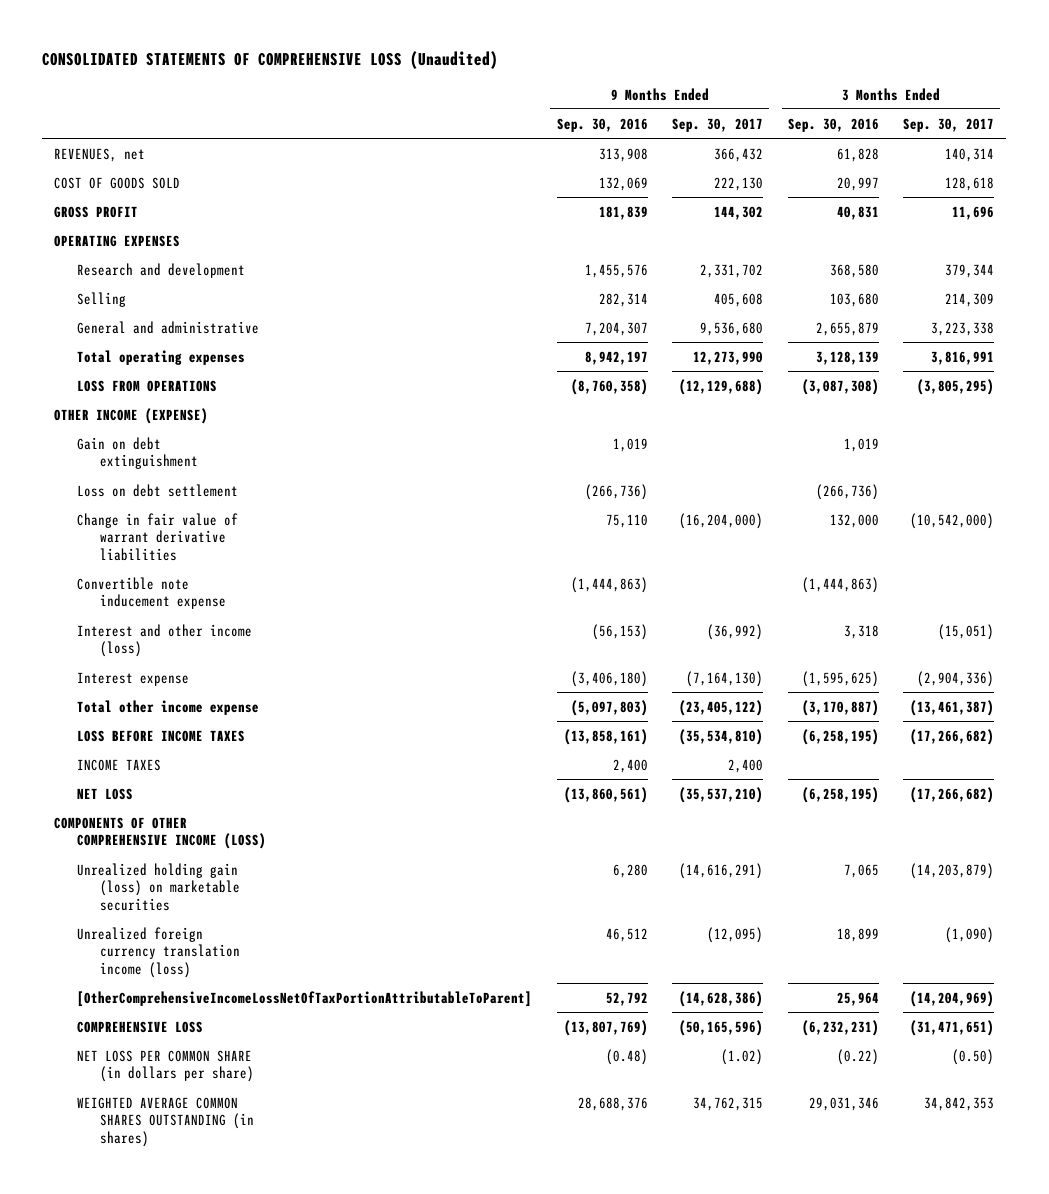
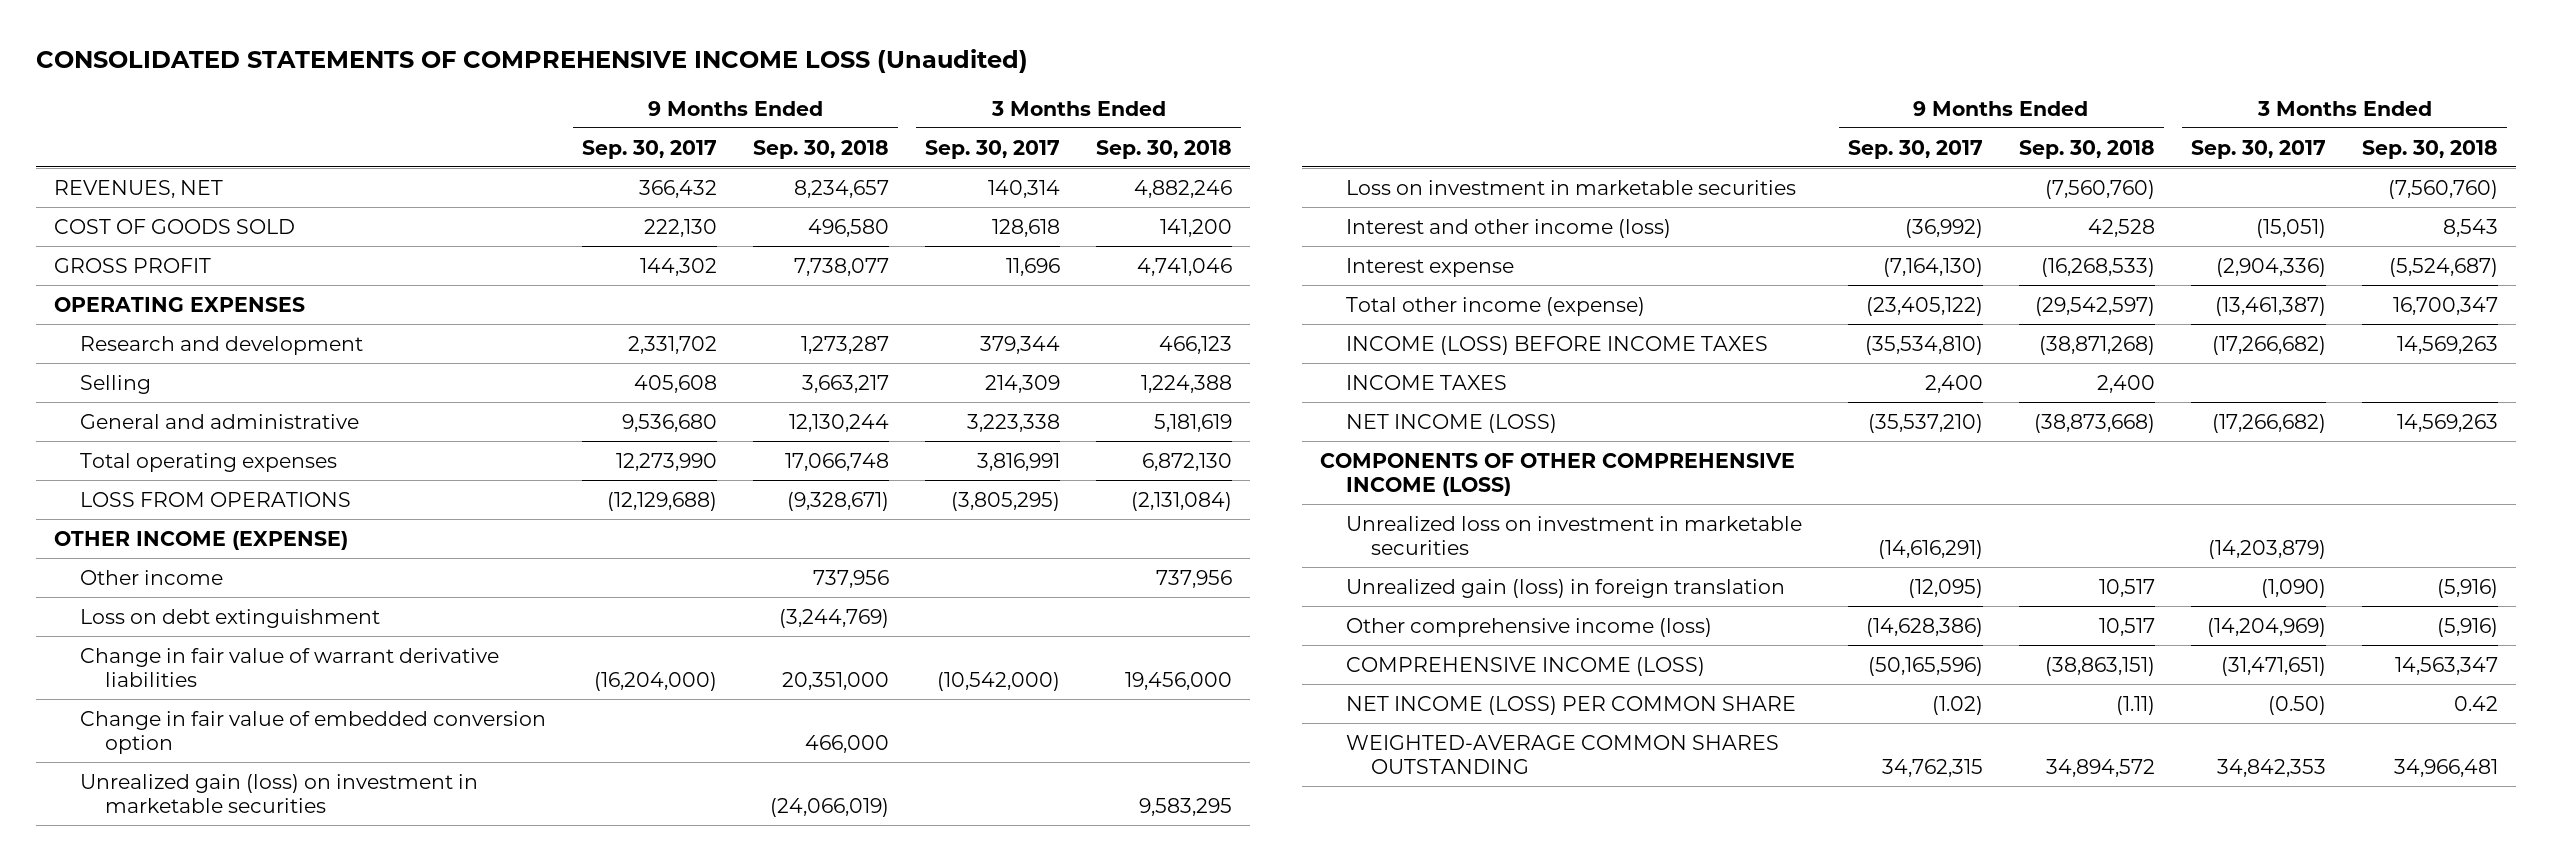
[42,51,499,70] CONSOLIDATED STATEMENTS OF COMPREHENSIVE LOSS (Unaudited) -> [36,49,1029,74] CONSOLIDATED STATEMENTS OF COMPREHENSIVE INCOME LOSS (Unaudited)
[556,117,648,132] Sep. 30, 2016 -> none
[787,117,879,132] Sep. 30, 2016 -> none
none -> [753,139,890,159] Sep. 30, 2018
none -> [1096,139,1233,159] Sep. 30, 2018
[54,147,146,162] REVENUES, net -> [54,179,224,198] REVENUES, NET
[77,483,239,497] Loss on debt settlement -> none
none -> [79,569,223,585] Other income
[77,436,198,470] Gain on debt extinguishment -> [79,608,380,628] Loss on debt extinguishment
[77,576,226,610] Convertible note inducement expense -> none
none -> [79,710,546,755] Change in fair value of embedded conversion option
none -> [79,773,478,814] Unrealized gain (loss) on investment in marketable securities
none -> [1345,179,1796,195] Loss on investment in marketable securities
[77,699,260,715] Total other income expense -> [1345,296,1645,316] Total other income (expense)
[77,729,246,742] LOSS BEFORE INCOME TAXES -> [1345,335,1768,355] INCOME (LOSS) BEFORE INCOME TAXES
[77,787,134,800] NET LOSS -> [1345,413,1557,433] NET INCOME (LOSS)
[77,862,240,911] Unrealized holding gain (loss) on marketable securities -> [1345,515,1802,556] Unrealized loss on investment in marketable securities
[77,926,240,978] Unrealized foreign currency translation income (loss) -> [1345,578,1785,598] Unrealized gain (loss) in foreign translation
[77,990,533,1007] [OtherComprehensiveIncomeLossNetOfTaxPortionAttributableToParent] -> [1345,617,1712,637] Other comprehensive income (loss)
[77,1020,204,1033] COMPREHENSIVE LOSS -> [1345,656,1705,676] COMPREHENSIVE INCOME (LOSS)
[77,1049,254,1083] NET LOSS PER COMMON SHARE (in dollars per share) -> [1345,695,1796,715] NET INCOME (LOSS) PER COMMON SHARE
[77,1096,254,1147] WEIGHTED AVERAGE COMMON SHARES OUTSTANDING (in shares) -> [1345,734,1779,775] WEIGHTED-AVERAGE COMMON SHARES OUTSTANDING

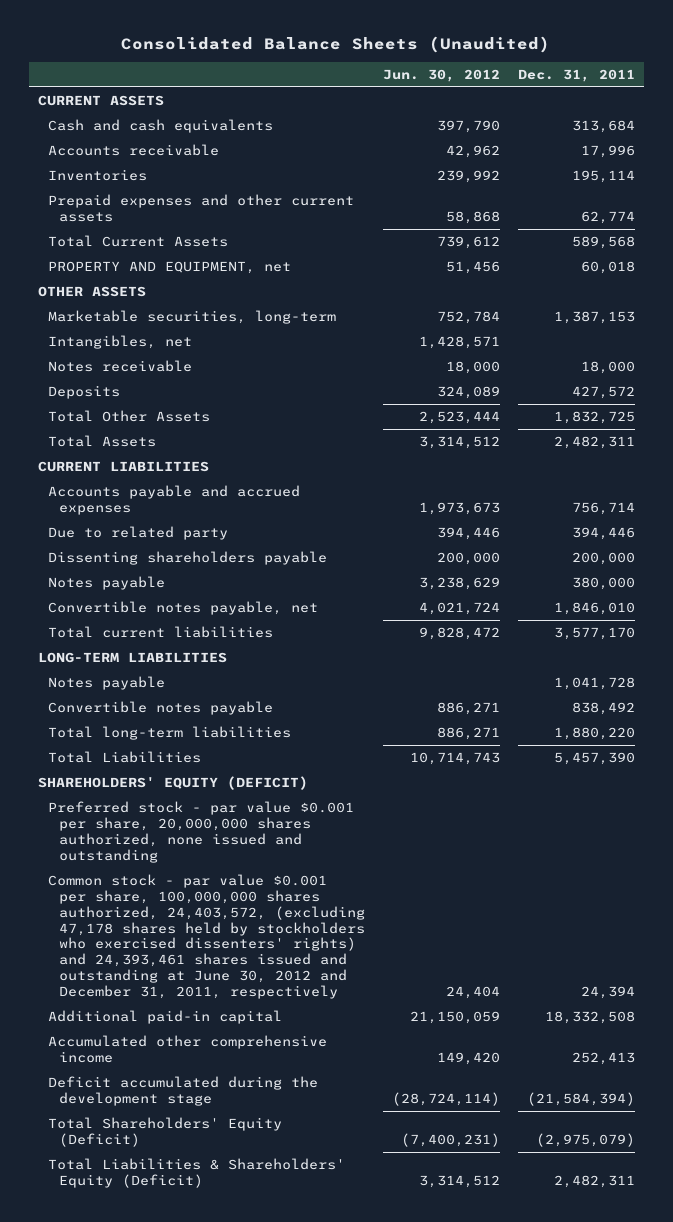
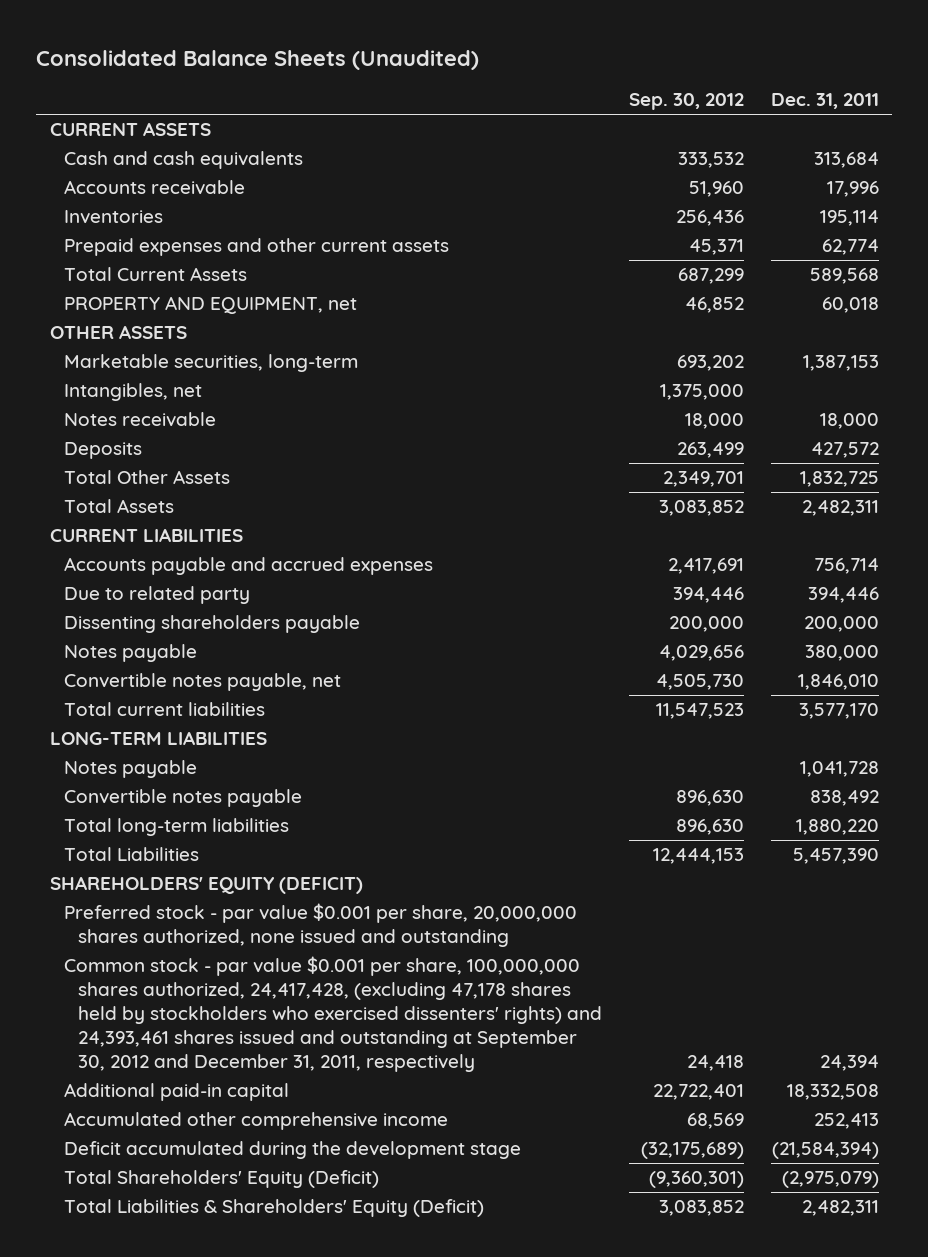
[383,68,501,82] Jun. 30, 2012 -> none
none -> [629,93,745,111] Sep. 30, 2012
[48,874,366,999] Common stock - par value $0.001 per share, 100,000,000 shares authorized, 24,403,572, (excluding 47,178 shares held by stockholders who exercised dissenters' rights) and 24,393,461 shares issued and outstanding at June 30, 2012 and December 31, 2011, respectively -> [63,956,603,1072] Common stock - par value $0.001 per share, 100,000,000 shares authorized, 24,417,428, (excluding 47,178 shares held by stockholders who exercised dissenters' rights) and 24,393,461 shares issued and outstanding at September 30, 2012 and December 31, 2011, respectively

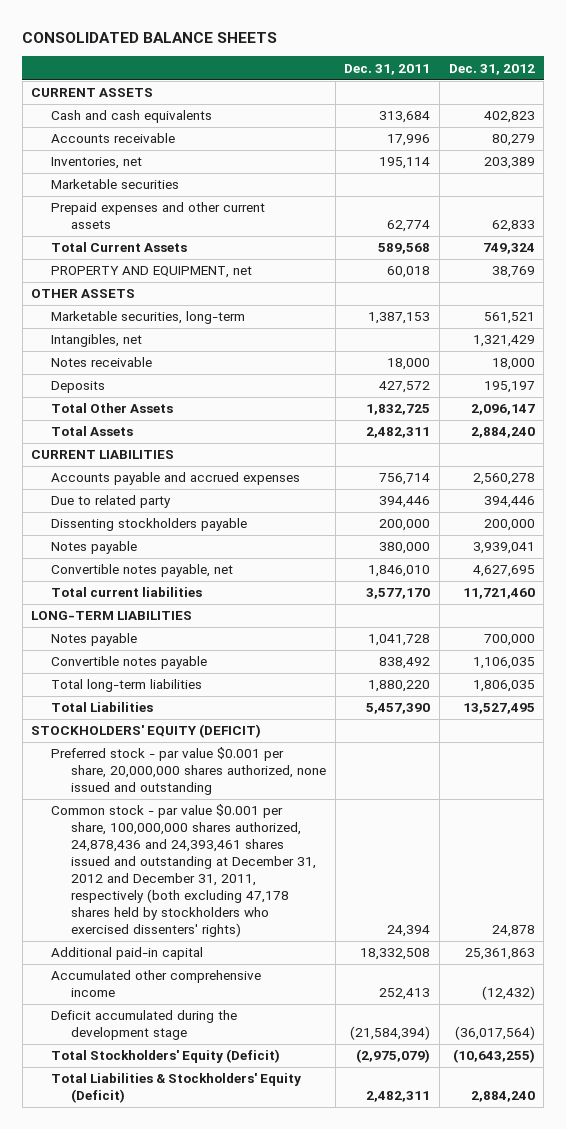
[36,50,480,71] Consolidated Balance Sheets (Unaudited) -> [22,31,278,43] CONSOLIDATED BALANCE SHEETS
[629,93,745,111] Sep. 30, 2012 -> none
none -> [448,63,535,75] Dec. 31, 2012
[63,210,163,225] Inventories -> [51,157,143,170] Inventories, net
none -> [51,179,180,190] Marketable securities
[63,615,360,634] Dissenting shareholders payable -> [51,518,248,532] Dissenting stockholders payable
[49,876,363,895] SHAREHOLDERS' EQUITY (DEFICIT) -> [31,724,262,739] STOCKHOLDERS' EQUITY (DEFICIT)
[63,956,603,1072] Common stock - par value $0.001 per share, 100,000,000 shares authorized, 24,417,428, (excluding 47,178 shares held by stockholders who exercised dissenters' rights) and 24,393,461 shares issued and outstanding at September 30, 2012 and December 31, 2011, respectively -> [51,804,317,938] Common stock - par value $0.001 per share, 100,000,000 shares authorized, 24,878,436 and 24,393,461 shares issued and outstanding at December 31, 2012 and December 31, 2011, respectively (both excluding 47,178 shares held by stockholders who exercised dissenters' rights)
[63,1170,379,1189] Total Shareholders' Equity (Deficit) -> [51,1049,281,1064] Total Stockholders' Equity (Deficit)
[63,1199,484,1218] Total Liabilities & Shareholders' Equity (Deficit) -> [51,1073,302,1104] Total Liabilities & Stockholders' Equity (Deficit)

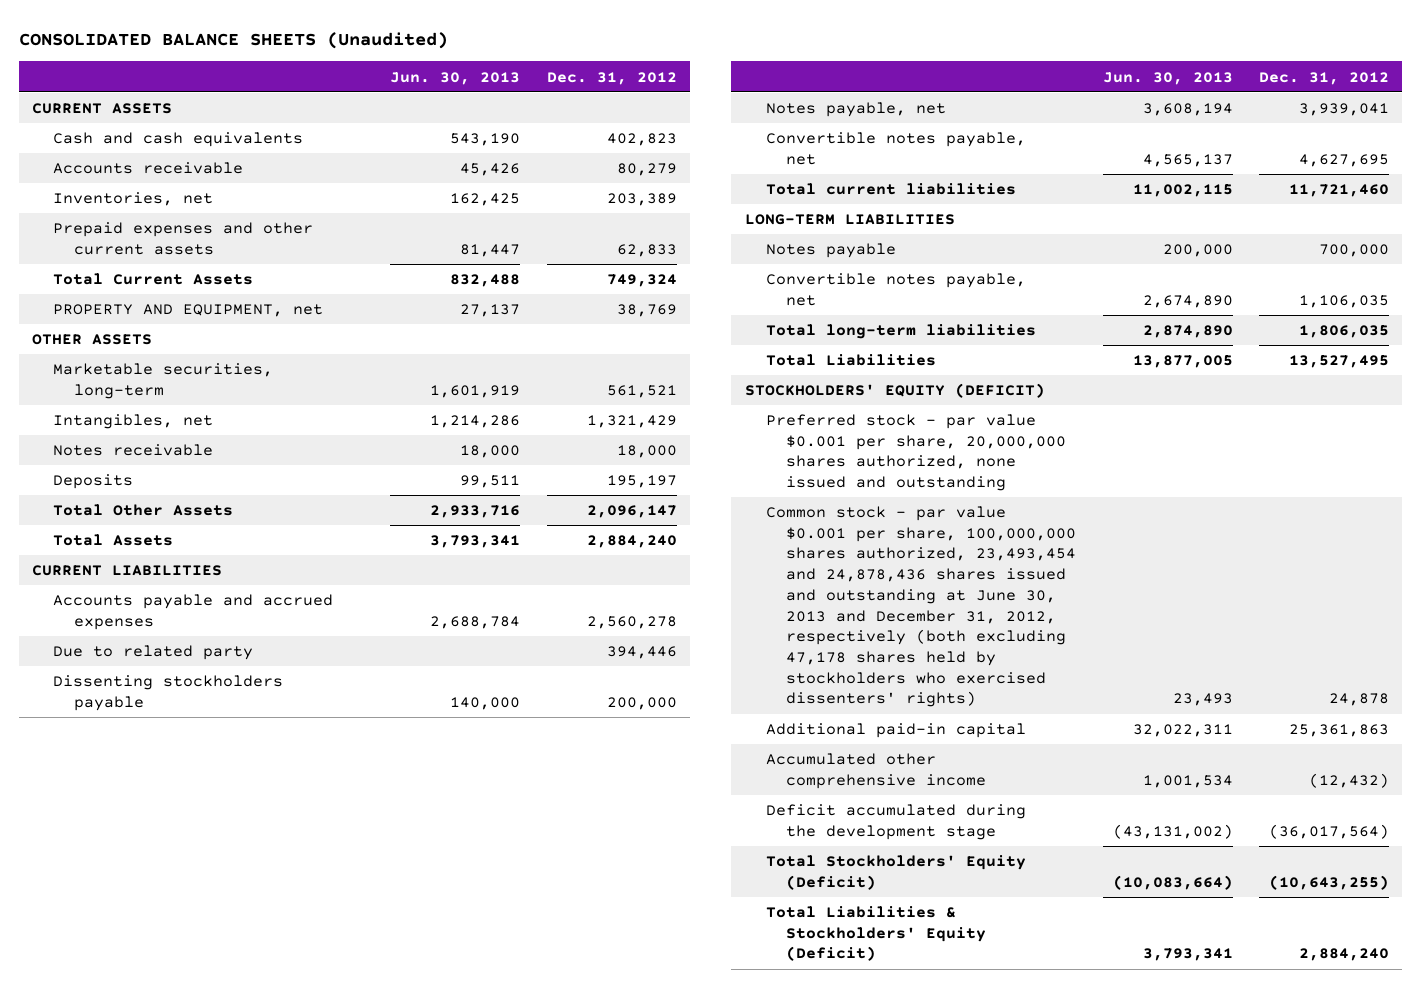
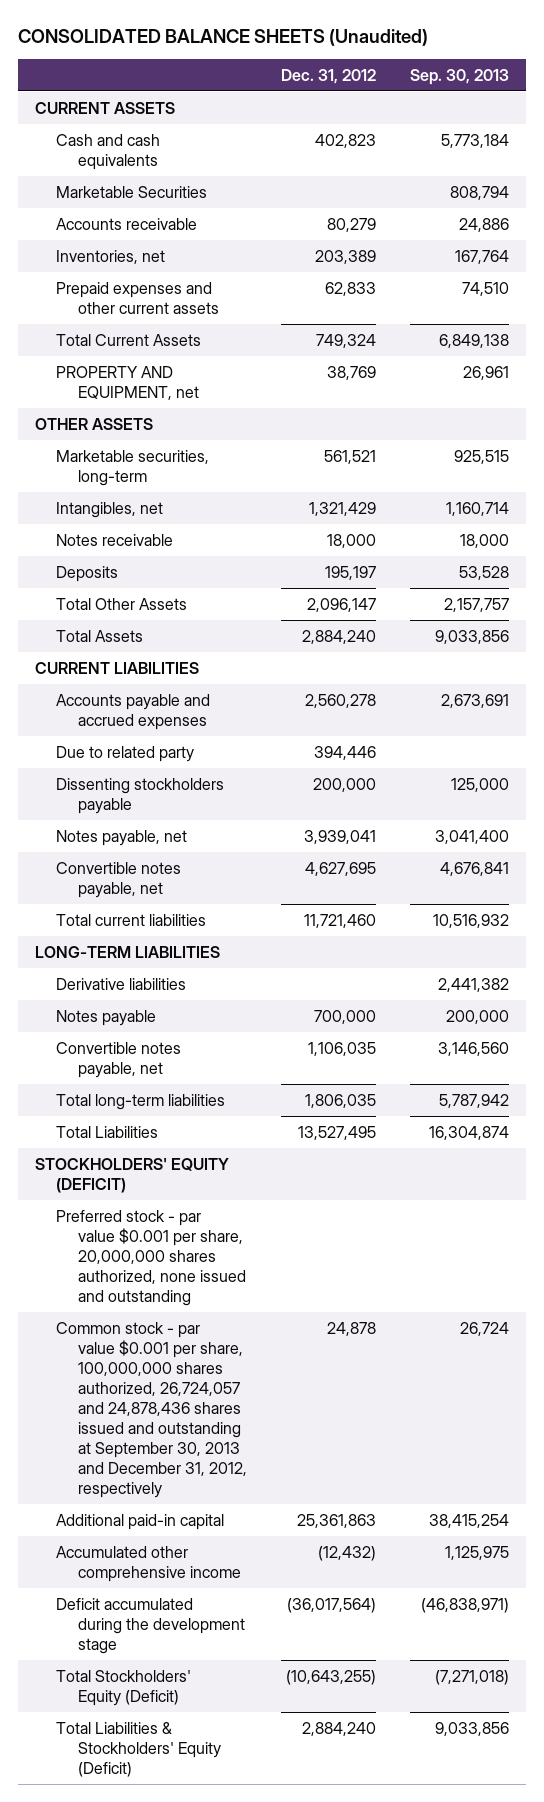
[390,71,521,85] Jun. 30, 2013 -> none
none -> [410,68,510,85] Sep. 30, 2013
none -> [56,185,208,198] Marketable Securities
none -> [56,977,187,990] Derivative liabilities
[765,506,1077,708] Common stock - par value $0.001 per share, 100,000,000 shares authorized, 23,493,454 and 24,878,436 shares issued and outstanding at June 30, 2013 and December 31, 2012, respectively (both excluding 47,178 shares held by stockholders who exercised dissenters' rights) -> [56,1321,247,1498] Common stock - par value $0.001 per share, 100,000,000 shares authorized, 26,724,057 and 24,878,436 shares issued and outstanding at September 30, 2013 and December 31, 2012, respectively

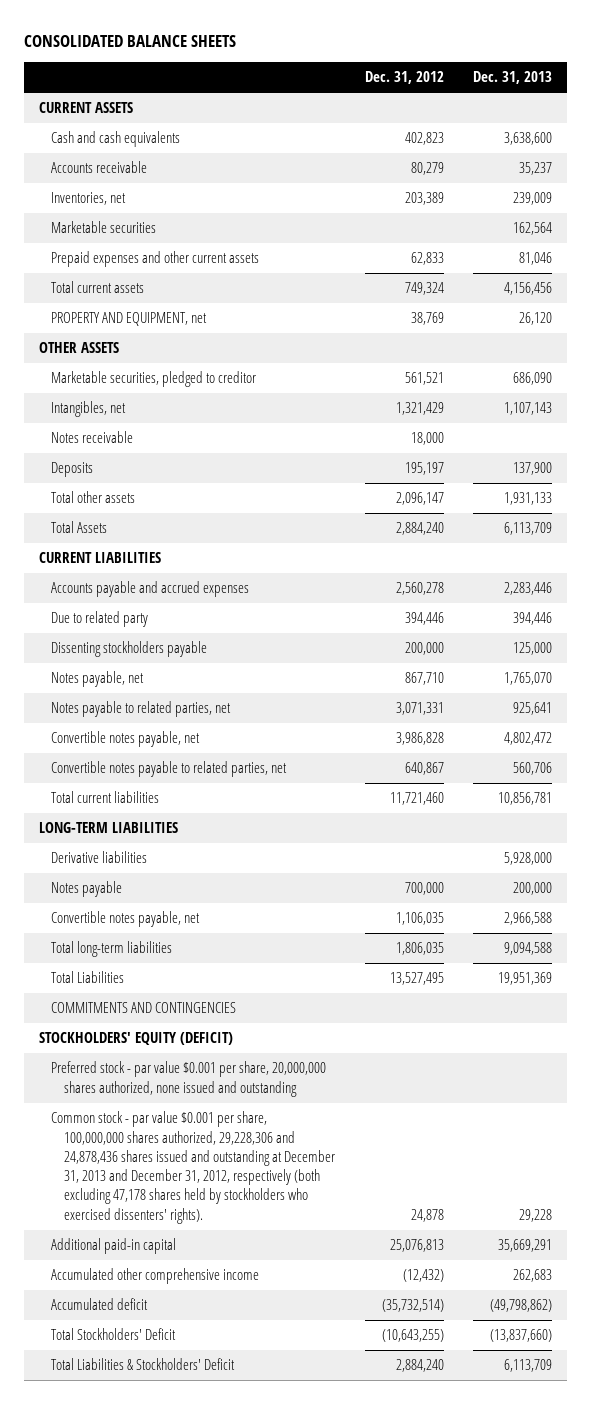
[17,28,428,46] CONSOLIDATED BALANCE SHEETS (Unaudited) -> [23,35,236,48] CONSOLIDATED BALANCE SHEETS
[410,68,510,85] Sep. 30, 2013 -> none
none -> [473,71,553,85] Dec. 31, 2013
[56,185,208,198] Marketable Securities -> none
none -> [51,221,157,234] Marketable securities
[56,333,202,346] Total Current Assets -> [51,281,145,294] Total current assets
[56,449,210,486] Marketable securities, long-term -> [51,371,257,388] Marketable securities, pledged to creditor
[56,597,188,610] Total Other Assets -> [51,491,136,504] Total other assets
[303,829,376,844] 3,939,041 -> [404,672,444,686] 867,710
none -> [51,701,232,718] Notes payable to related parties, net
[304,861,376,876] 4,627,695 -> [395,732,444,746] 3,986,828
none -> [51,761,288,778] Convertible notes payable to related parties, net
none -> [51,1002,237,1014] COMMITMENTS AND CONTINGENCIES
[56,1321,247,1498] Common stock - par value $0.001 per share, 100,000,000 shares authorized, 26,724,057 and 24,878,436 shares issued and outstanding at September 30, 2013 and December 31, 2012, respectively -> [51,1111,336,1224] Common stock - par value $0.001 per share, 100,000,000 shares authorized, 29,228,306 and 24,878,436 shares issued and outstanding at December 31, 2013 and December 31, 2012, respectively (both excluding 47,178 shares held by stockholders who exercised dissenters' rights).
[296,1513,376,1528] 25,361,863 -> [389,1239,444,1253] 25,076,813
[56,1597,245,1654] Deficit accumulated during the development stage -> none
none -> [51,1298,149,1311] Accumulated deficit
[56,1669,192,1706] Total Stockholders' Equity (Deficit) -> [51,1328,177,1341] Total Stockholders' Deficit
[56,1721,221,1777] Total Liabilities & Stockholders' Equity (Deficit) -> [51,1358,236,1371] Total Liabilities & Stockholders' Deficit

